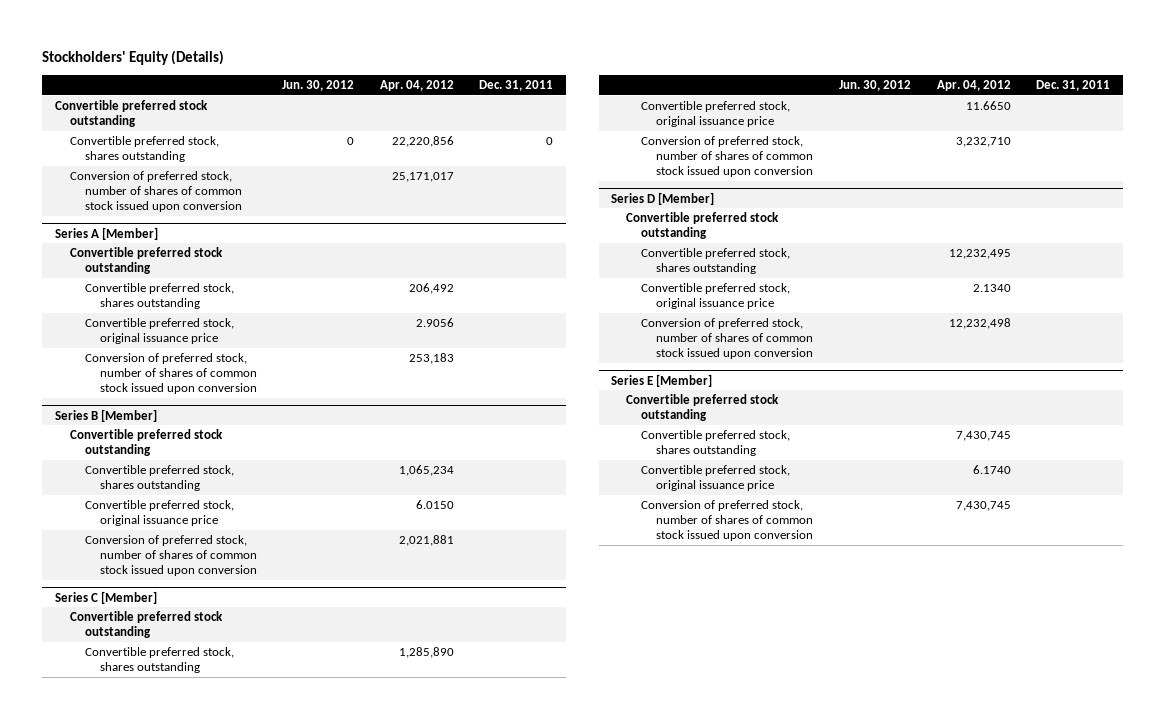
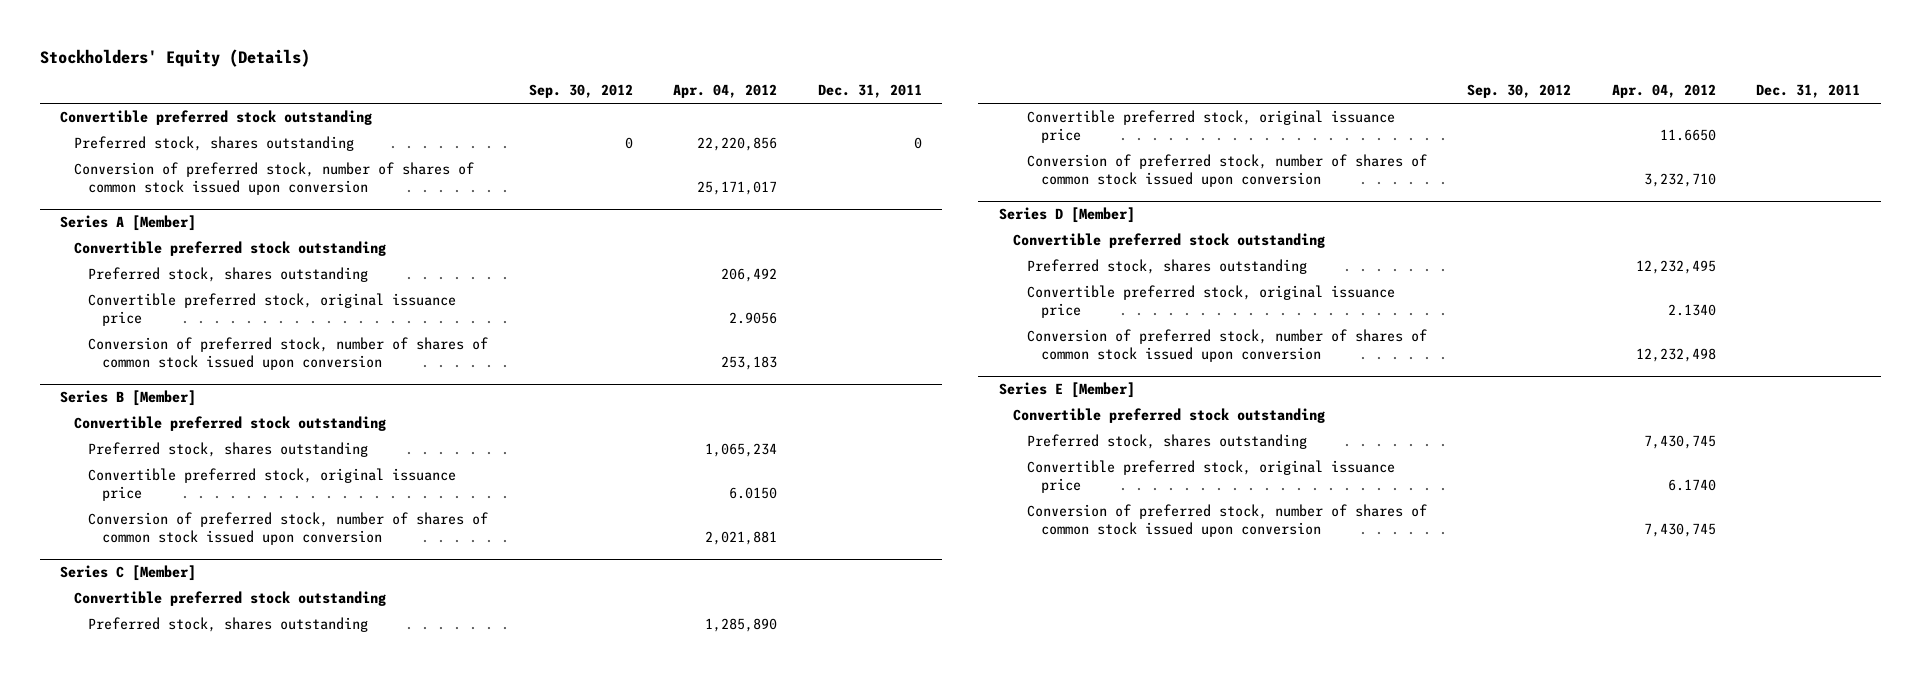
[282,79,355,91] Jun. 30, 2012 -> none
none -> [528,84,633,99] Sep. 30, 2012
[69,136,219,163] Convertible preferred stock, shares outstanding -> [74,136,355,152] Preferred stock, shares outstanding
[84,283,234,310] Convertible preferred stock, shares outstanding -> [88,267,369,283] Preferred stock, shares outstanding
[84,465,234,492] Convertible preferred stock, shares outstanding -> [88,442,369,458] Preferred stock, shares outstanding
[84,647,234,674] Convertible preferred stock, shares outstanding -> [88,617,369,633] Preferred stock, shares outstanding
[641,248,791,275] Convertible preferred stock, shares outstanding -> [1026,259,1307,275] Preferred stock, shares outstanding
[641,430,791,457] Convertible preferred stock, shares outstanding -> [1026,434,1307,450] Preferred stock, shares outstanding

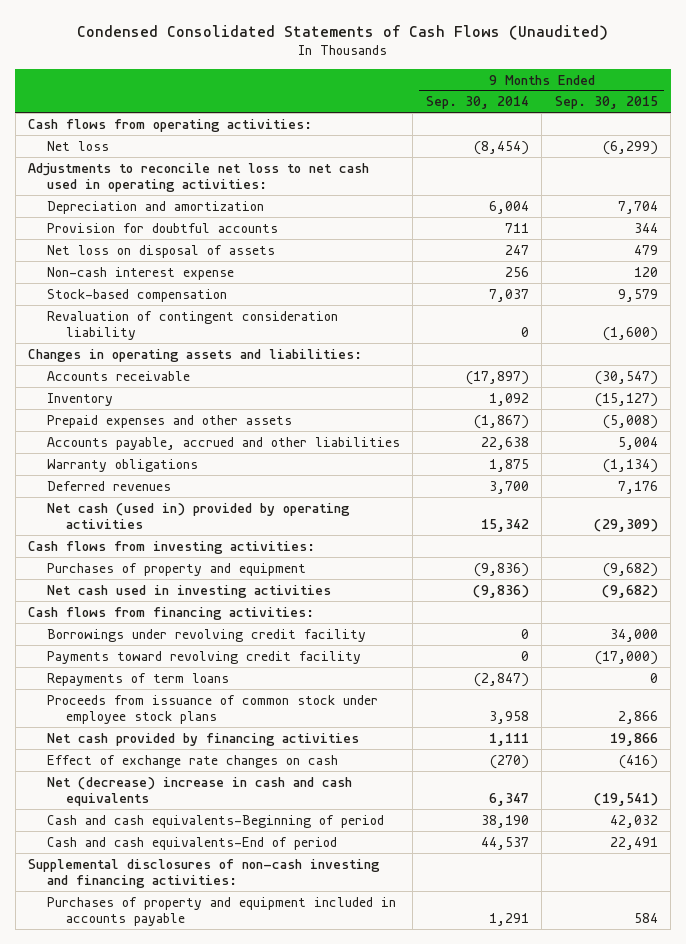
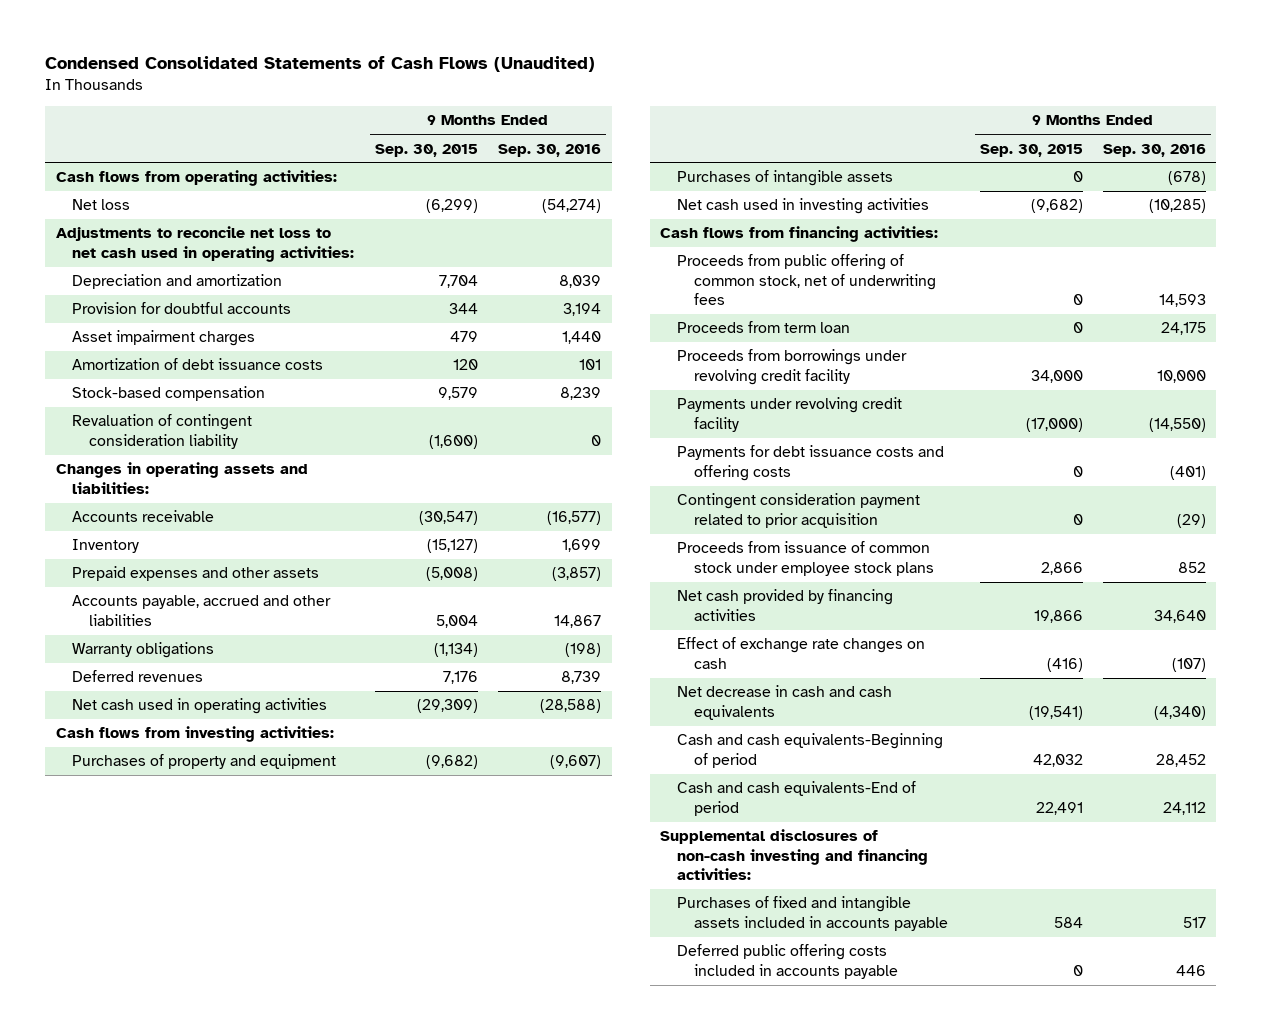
[425,96,529,110] Sep. 30, 2014 -> none
none -> [498,143,602,157] Sep. 30, 2016
[47,244,276,258] Net loss on disposal of assets -> [72,330,256,347] Asset impairment charges
[47,266,235,280] Non-cash interest expense -> [72,358,324,371] Amortization of debt issuance costs
[47,502,351,529] Net cash (used in) provided by operating activities -> [72,698,328,715] Net cash used in operating activities
none -> [677,170,894,187] Purchases of intangible assets
[47,672,230,686] Repayments of term loans -> none
none -> [677,254,937,306] Proceeds from public offering of common stock, net of underwriting fees
none -> [677,321,851,334] Proceeds from term loan
[47,628,367,642] Borrowings under revolving credit facility -> [677,349,908,385] Proceeds from borrowings under revolving credit facility
[47,650,362,664] Payments toward revolving credit facility -> [677,397,903,432] Payments under revolving credit facility
none -> [677,445,945,481] Payments for debt issuance costs and offering costs
none -> [677,493,921,528] Contingent consideration payment related to prior acquisition
[47,776,353,806] Net (decrease) increase in cash and cash equivalents -> [677,685,893,720] Net decrease in cash and cash equivalents
[47,896,397,926] Purchases of property and equipment included in accounts payable -> [677,896,949,931] Purchases of fixed and intangible assets included in accounts payable
none -> [677,944,899,979] Deferred public offering costs included in accounts payable

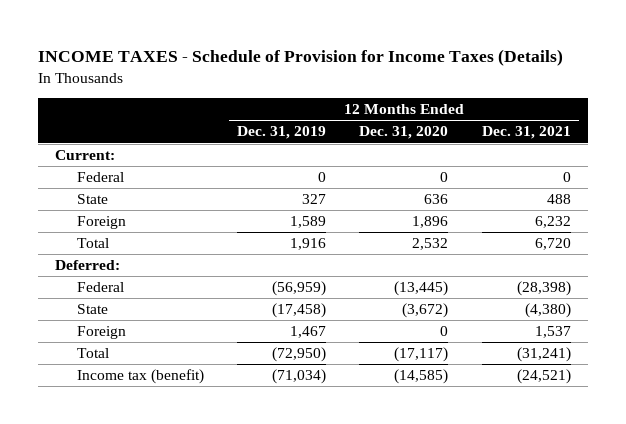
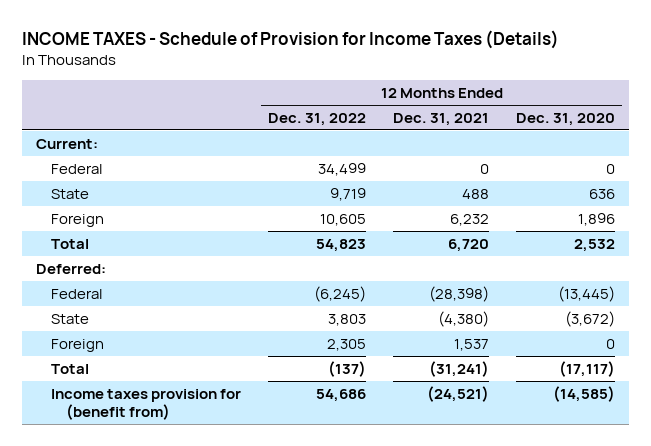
[236,126,326,140] Dec. 31, 2019 -> none
none -> [268,112,367,126] Dec. 31, 2022
[76,369,204,385] Income tax (benefit) -> [51,388,242,420] Income taxes provision for (benefit from)

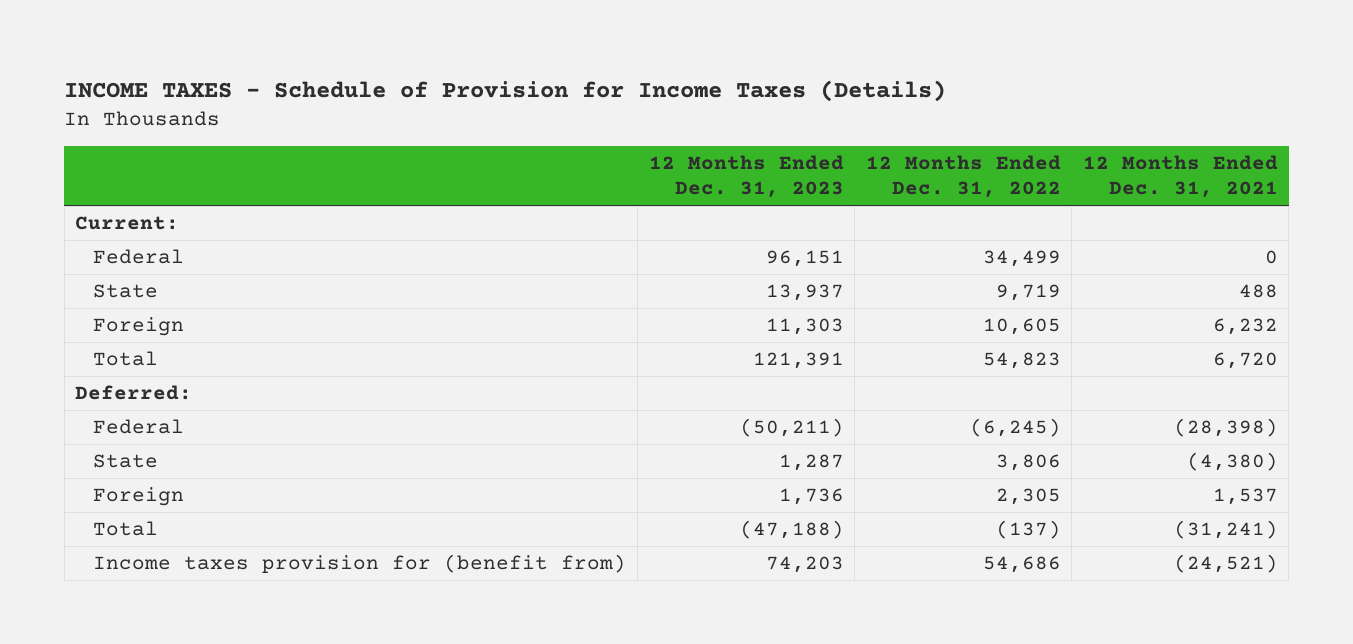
[516,112,616,126] Dec. 31, 2020 -> none
none -> [648,155,844,199] 12 Months Ended Dec. 31, 2023
[328,313,367,326] 3,803 -> [995,454,1061,472] 3,806

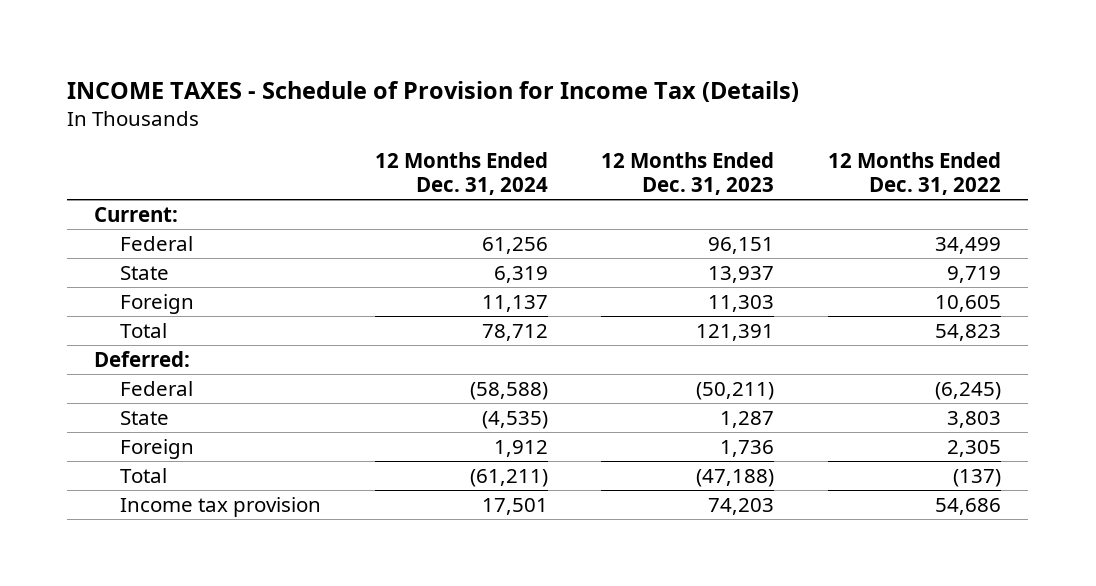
[64,79,947,102] INCOME TAXES - Schedule of Provision for Income Taxes (Details) -> [67,80,800,102] INCOME TAXES - Schedule of Provision for Income Tax (Details)
[1082,155,1278,199] 12 Months Ended Dec. 31, 2021 -> none
none -> [374,152,548,195] 12 Months Ended Dec. 31, 2024
[995,454,1061,472] 3,806 -> [947,410,1002,428] 3,803
[93,554,627,574] Income taxes provision for (benefit from) -> [119,496,321,517] Income tax provision

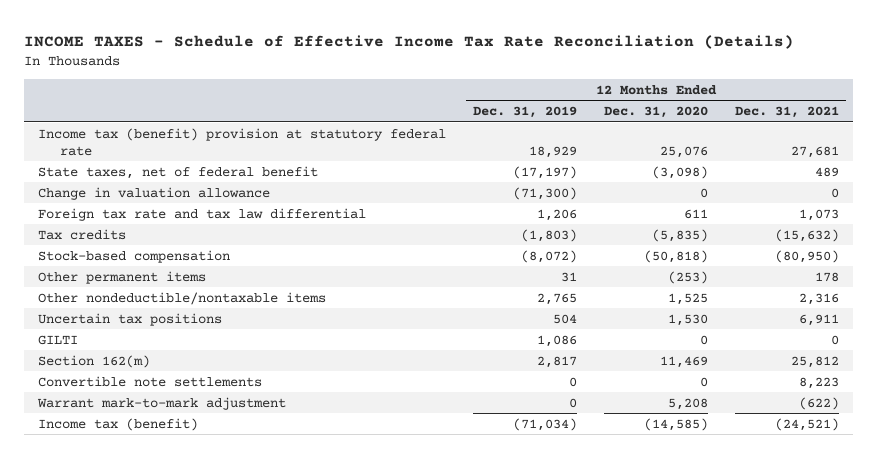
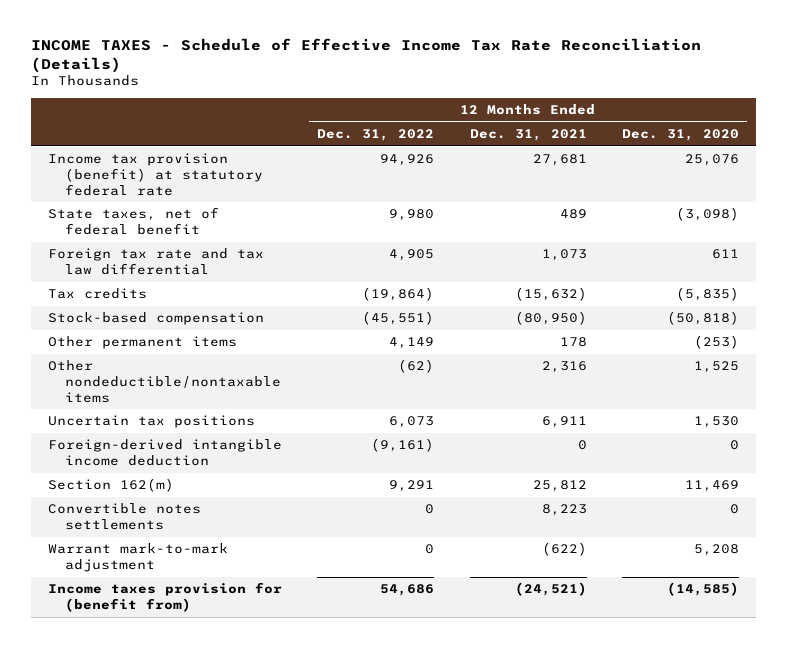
[473,106,578,119] Dec. 31, 2019 -> none
none -> [317,128,435,141] Dec. 31, 2022
[37,127,446,156] Income tax (benefit) provision at statutory federal rate -> [48,153,264,196] Income tax provision (benefit) at statutory federal rate
[37,186,270,200] Change in valuation allowance -> none
[37,334,78,345] GILTI -> none
none -> [48,439,283,467] Foreign-derived intangible income deduction
[37,375,262,387] Convertible note settlements -> [48,503,202,531] Convertible notes settlements
[37,417,198,431] Income tax (benefit) -> [48,582,283,613] Income taxes provision for (benefit from)

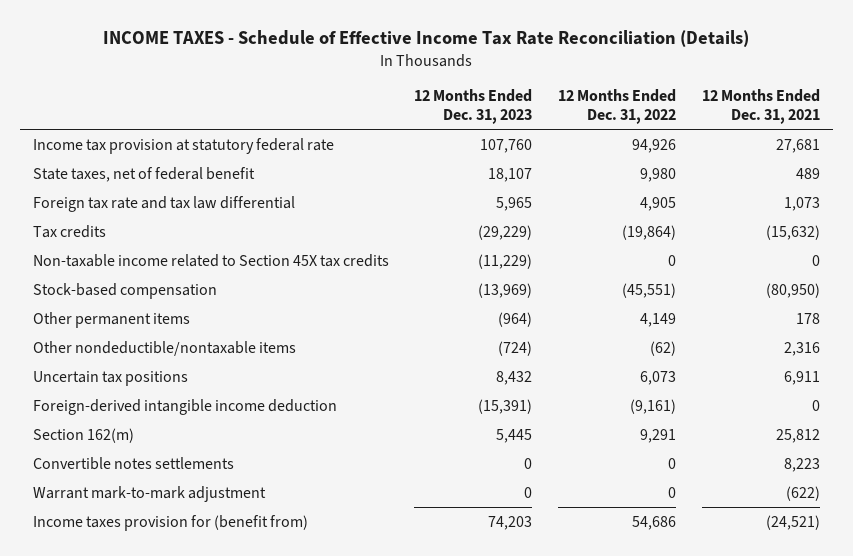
[621,128,739,141] Dec. 31, 2020 -> none
none -> [414,89,533,125] 12 Months Ended Dec. 31, 2023
[48,153,264,196] Income tax provision (benefit) at statutory federal rate -> [32,137,334,154] Income tax provision at statutory federal rate
none -> [32,253,389,267] Non-taxable income related to Section 45X tax credits

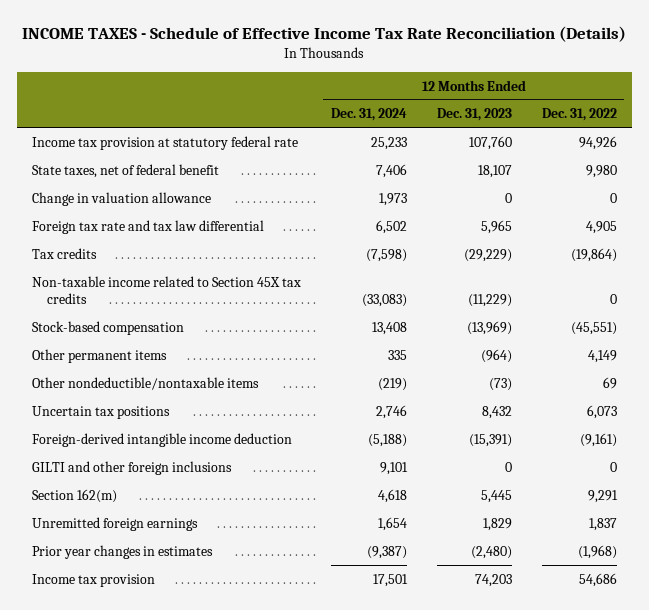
[702,89,821,125] 12 Months Ended Dec. 31, 2021 -> none
none -> [330,108,407,122] Dec. 31, 2024
none -> [31,191,211,206] Change in valuation allowance
[498,340,533,356] (724) -> [488,377,512,391] (73)
[650,340,677,356] (62) -> [602,376,617,389] 69
none -> [31,460,232,475] GILTI and other foreign inclusions
[32,456,234,470] Convertible notes settlements -> none
[32,485,266,502] Warrant mark-to-mark adjustment -> none
none -> [31,516,198,531] Unremitted foreign earnings
none -> [31,544,213,559] Prior year changes in estimates
[32,514,308,531] Income taxes provision for (benefit from) -> [31,573,155,587] Income tax provision

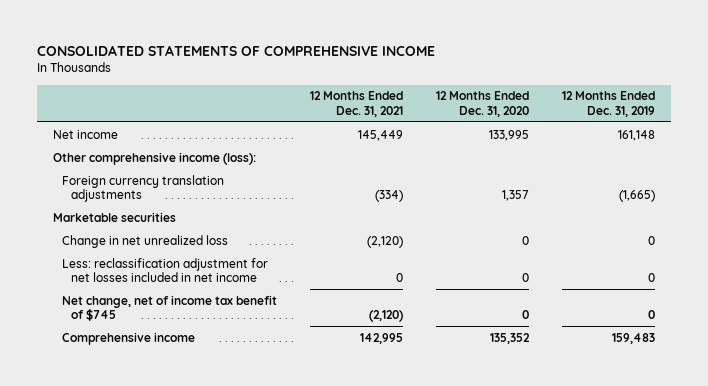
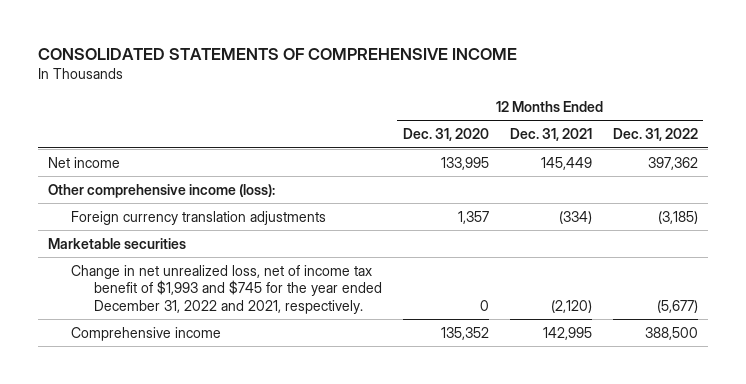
[561,91,655,117] 12 Months Ended Dec. 31, 2019 -> none
none -> [612,128,698,142] Dec. 31, 2022
[62,257,269,282] Less: reclassification adjustment for net losses included in net income -> none
[62,294,278,321] Net change, net of income tax benefit of $745 -> none
[62,234,229,248] Change in net unrealized loss -> [70,264,382,314] Change in net unrealized loss, net of income tax benefit of $1,993 and $745 for the year ended December 31, 2022 and 2021, respectively.

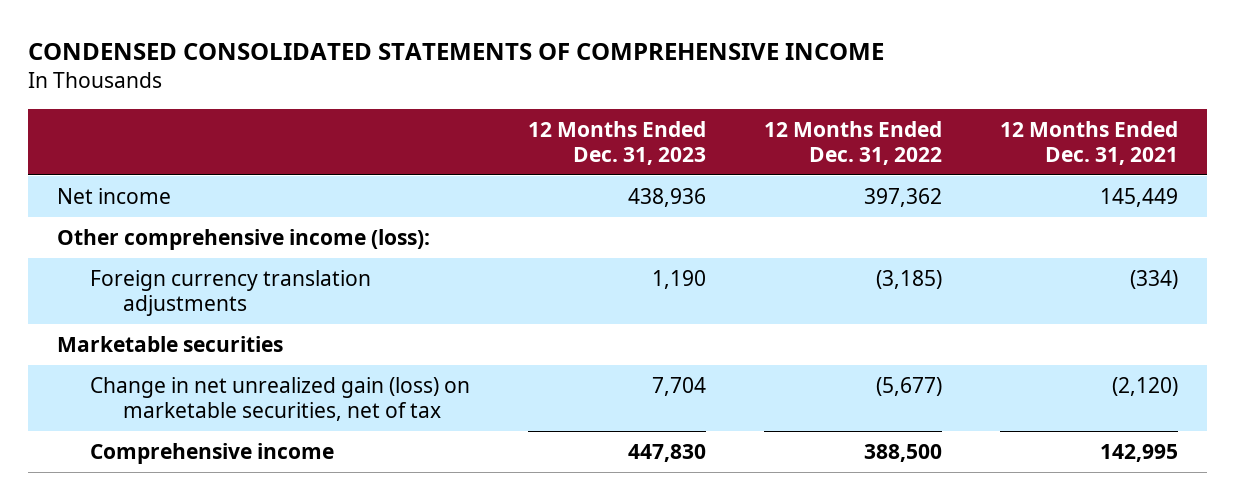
[37,47,517,60] CONSOLIDATED STATEMENTS OF COMPREHENSIVE INCOME -> [27,43,884,61] CONDENSED CONSOLIDATED STATEMENTS OF COMPREHENSIVE INCOME
[402,128,489,142] Dec. 31, 2020 -> none
none -> [527,121,706,166] 12 Months Ended Dec. 31, 2023
[70,264,382,314] Change in net unrealized loss, net of income tax benefit of $1,993 and $745 for the year ended December 31, 2022 and 2021, respectively. -> [89,376,470,421] Change in net unrealized gain (loss) on marketable securities, net of tax

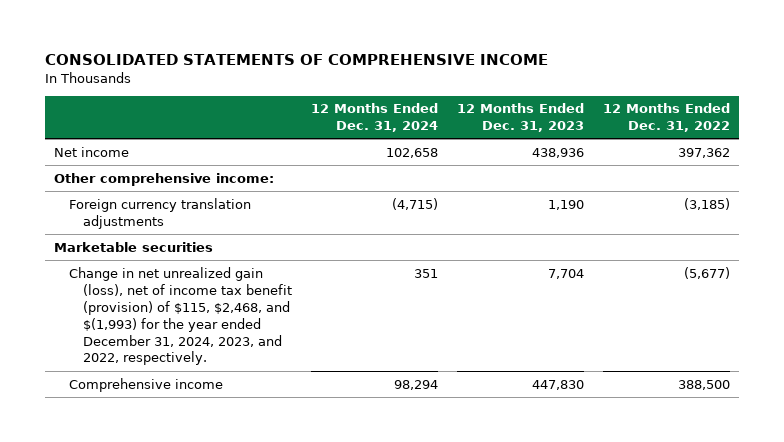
[27,43,884,61] CONDENSED CONSOLIDATED STATEMENTS OF COMPREHENSIVE INCOME -> [44,53,548,65] CONSOLIDATED STATEMENTS OF COMPREHENSIVE INCOME
[999,121,1178,166] 12 Months Ended Dec. 31, 2021 -> none
none -> [310,103,438,133] 12 Months Ended Dec. 31, 2024
[56,228,430,250] Other comprehensive income (loss): -> [53,172,274,186] Other comprehensive income:
[89,376,470,421] Change in net unrealized gain (loss) on marketable securities, net of tax -> [68,266,293,366] Change in net unrealized gain (loss), net of income tax benefit (provision) of $115, $2,468, and $(1,993) for the year ended December 31, 2024, 2023, and 2022, respectively.

